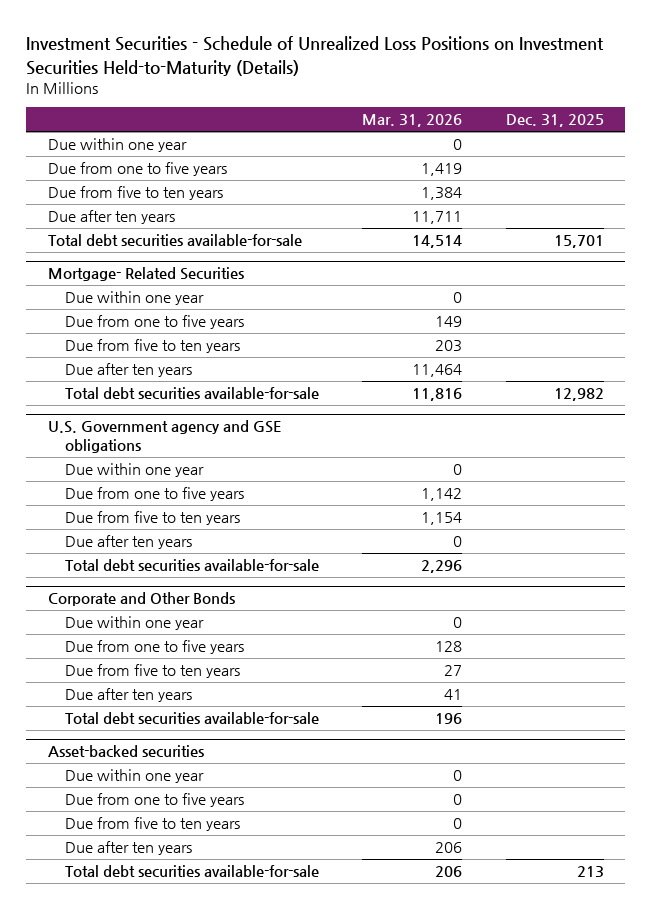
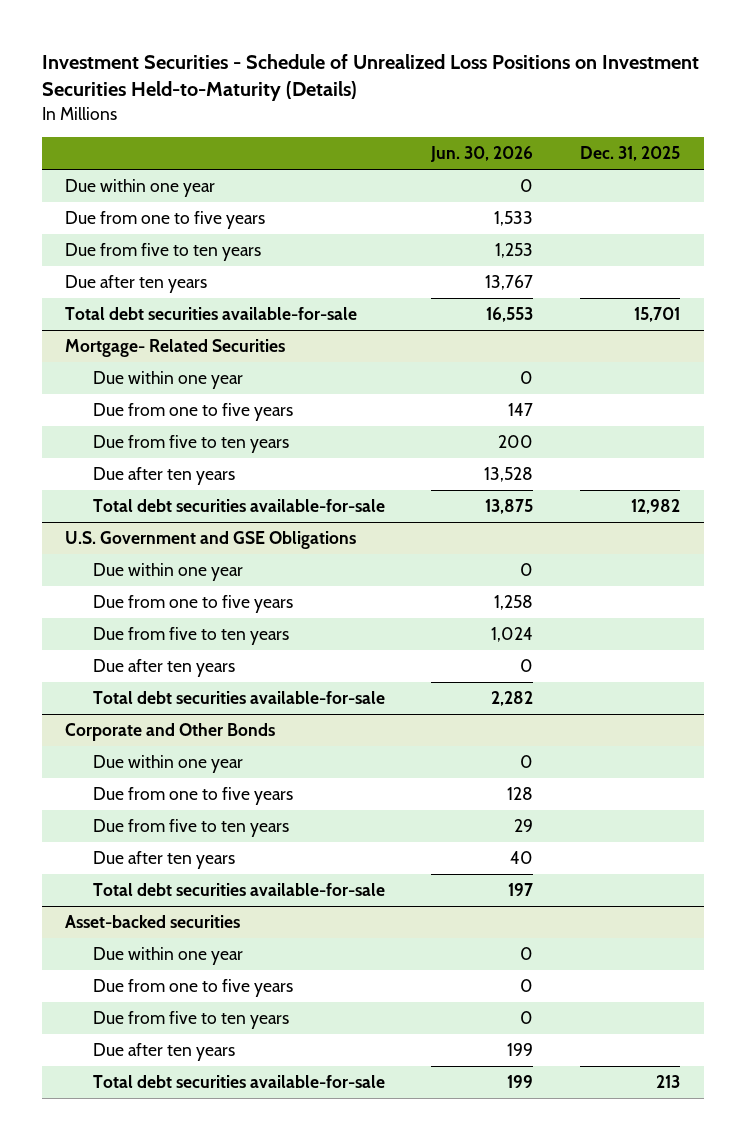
[362,114,463,128] Mar. 31, 2026 -> none
none -> [430,146,534,163] Jun. 30, 2026
[47,420,282,454] U.S. Government agency and GSE obligations -> [64,531,356,550] U.S. Government and GSE Obligations

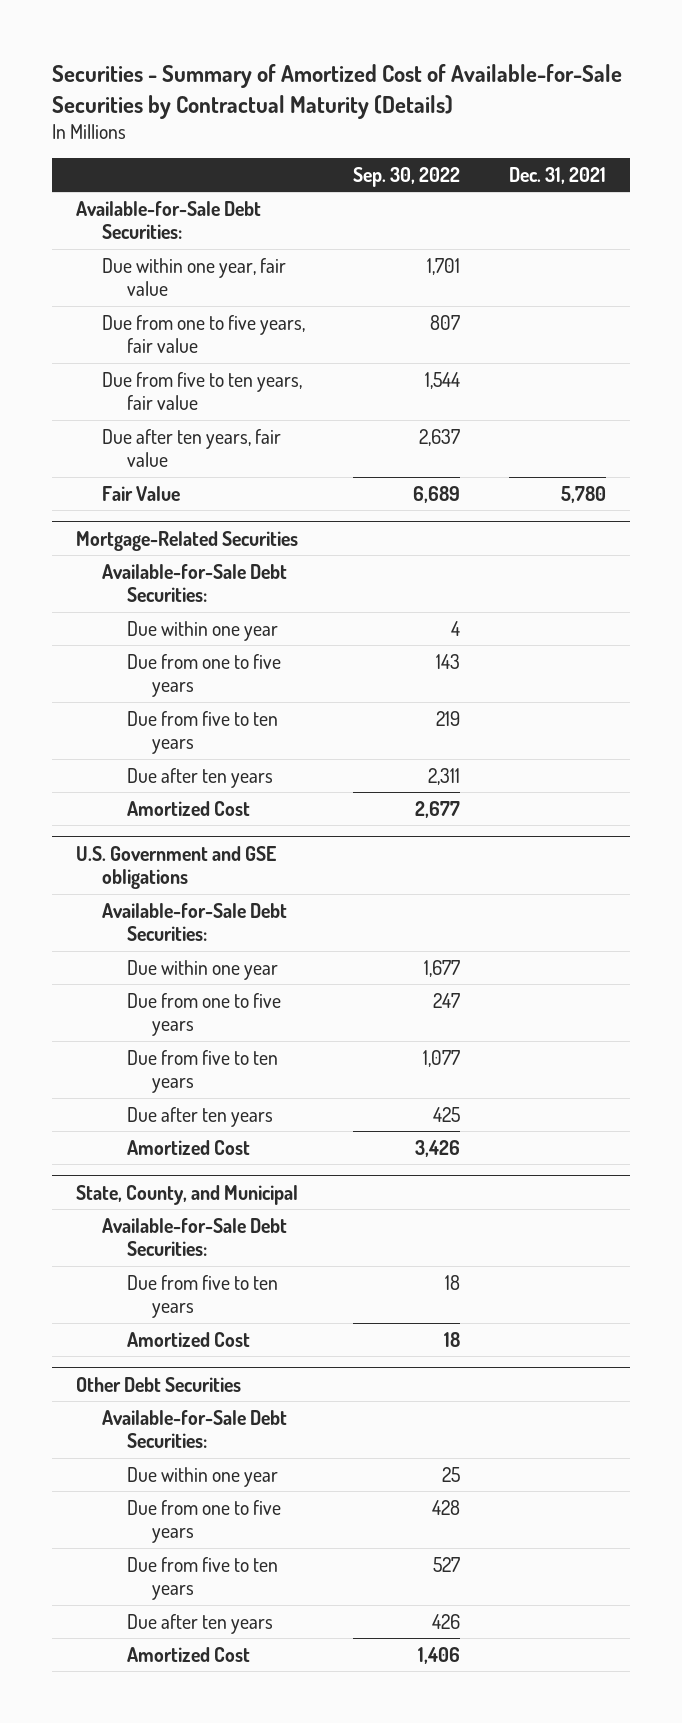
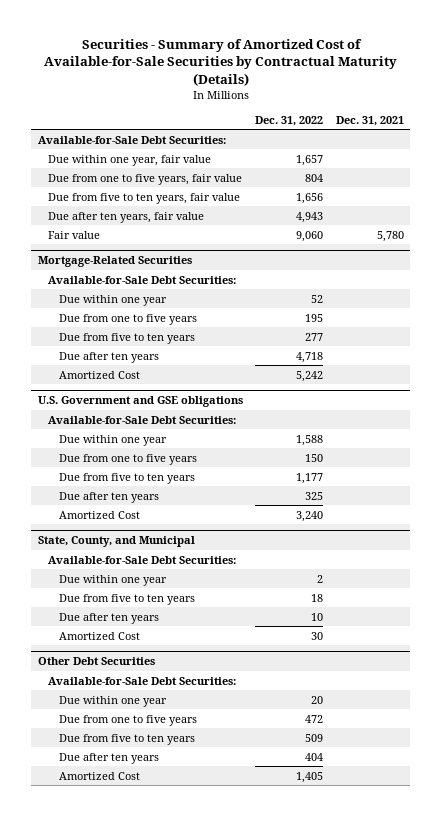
[353,166,461,187] Sep. 30, 2022 -> none
none -> [255,115,324,126] Dec. 31, 2022
[101,485,180,501] Fair Value -> [48,230,101,239] Fair value
none -> [59,574,168,586] Due within one year
none -> [59,612,160,624] Due after ten years

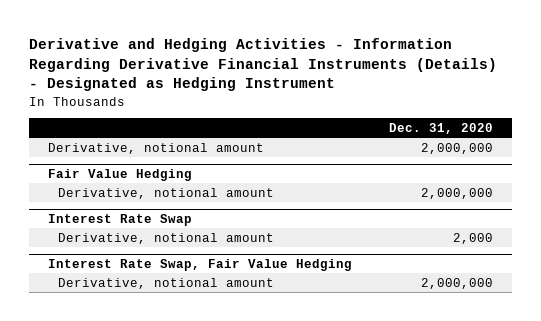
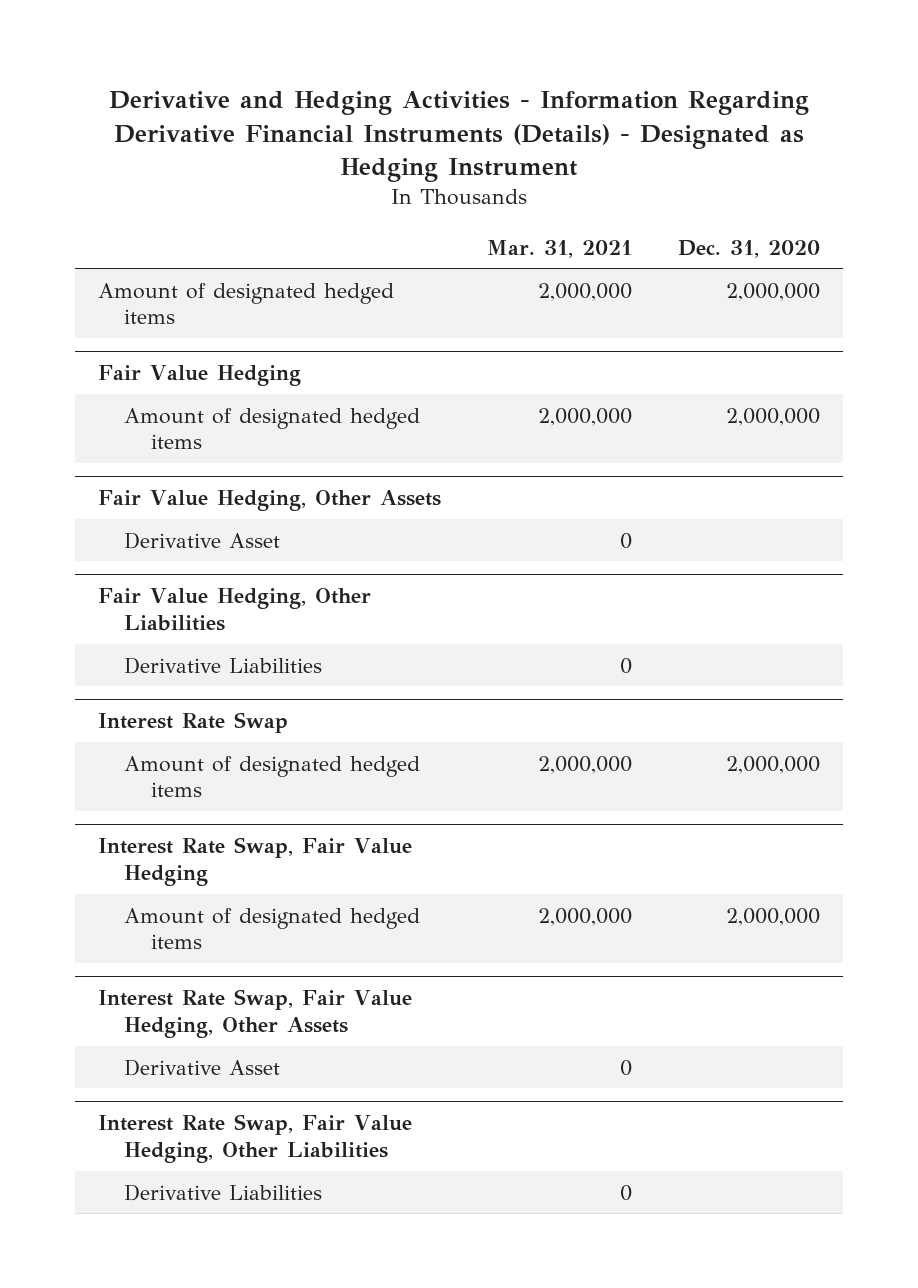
none -> [486,239,632,258] Mar. 31, 2021
[47,142,264,154] Derivative, notional amount -> [97,282,394,325] Amount of designated hedged items
[57,187,274,199] Derivative, notional amount -> [124,407,421,450] Amount of designated hedged items
none -> [97,490,441,512] Fair Value Hedging, Other Assets
none -> [124,531,281,549] Derivative Asset
none -> [97,588,371,631] Fair Value Hedging, Other Liabilities
none -> [124,656,323,674] Derivative Liabilities
[57,232,274,244] Derivative, notional amount -> none
none -> [124,755,421,798] Amount of designated hedged items
[57,277,274,289] Derivative, notional amount -> [124,907,421,950] Amount of designated hedged items
none -> [97,989,412,1038] Interest Rate Swap, Fair Value Hedging, Other Assets
none -> [124,1058,281,1076] Derivative Asset
none -> [97,1114,412,1163] Interest Rate Swap, Fair Value Hedging, Other Liabilities
none -> [124,1183,323,1201] Derivative Liabilities

